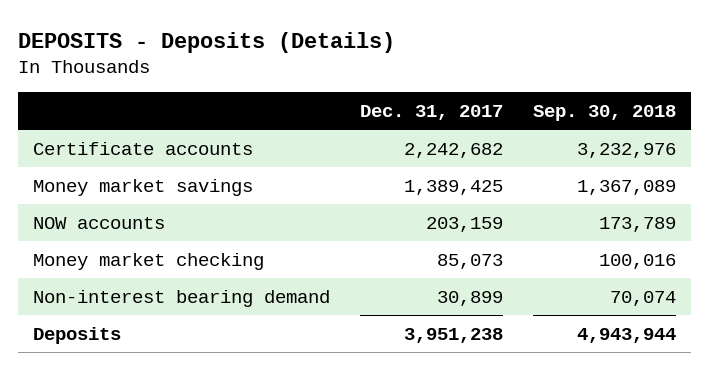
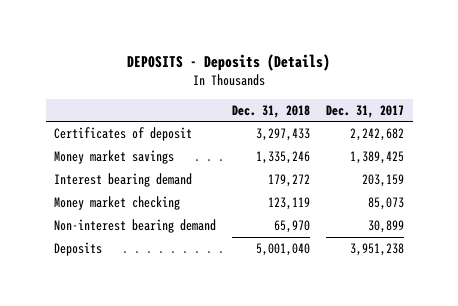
[533,105,677,122] Sep. 30, 2018 -> none
none -> [232,104,311,118] Dec. 31, 2018
[33,141,254,155] Certificate accounts -> [53,127,192,142] Certificates of deposit
[33,216,166,229] NOW accounts -> [53,173,192,188] Interest bearing demand

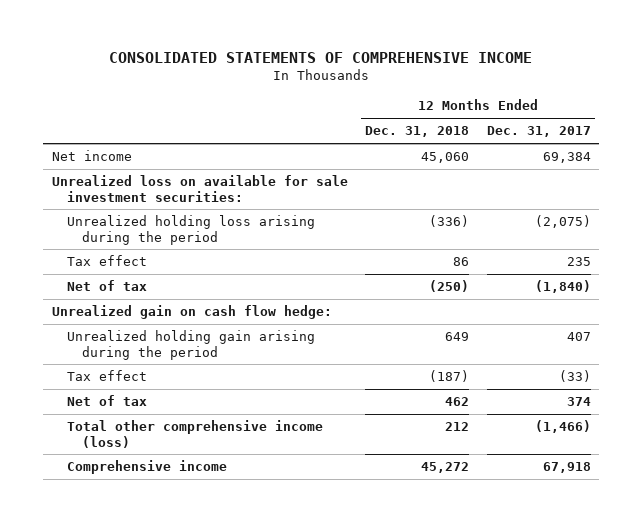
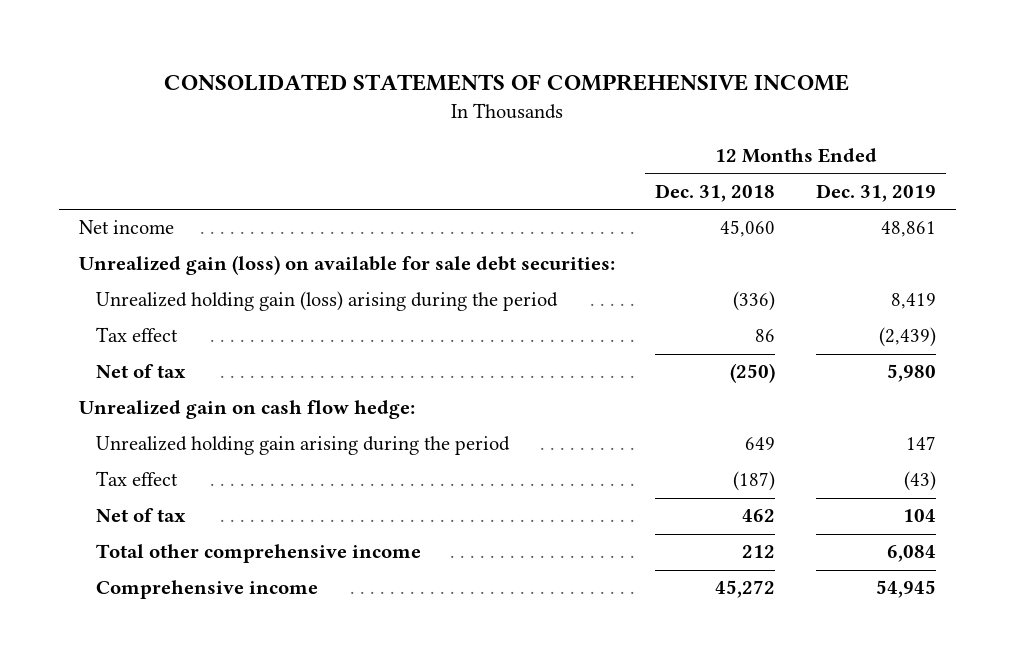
[486,126,591,138] Dec. 31, 2017 -> none
none -> [815,184,936,203] Dec. 31, 2019
[51,175,348,202] Unrealized loss on available for sale investment securities: -> [78,255,615,276] Unrealized gain (loss) on available for sale debt securities:
[67,215,316,245] Unrealized holding loss arising during the period -> [96,291,559,312] Unrealized holding gain (loss) arising during the period
[67,420,324,448] Total other comprehensive income (loss) -> [96,544,422,564] Total other comprehensive income

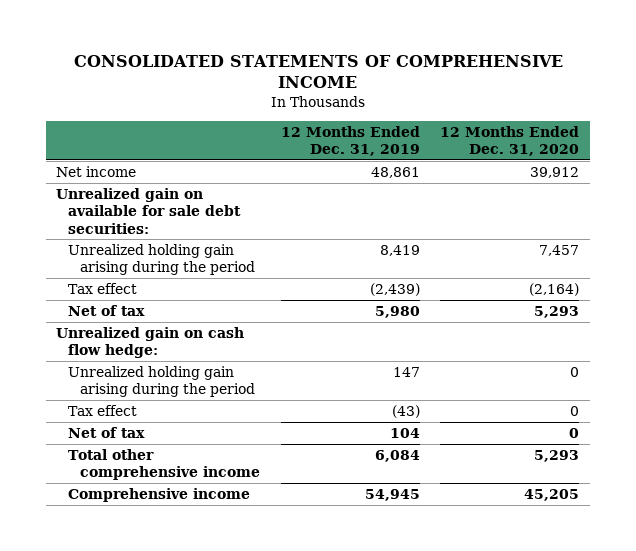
[655,184,776,203] Dec. 31, 2018 -> none
none -> [440,125,580,156] 12 Months Ended Dec. 31, 2020
[78,255,615,276] Unrealized gain (loss) on available for sale debt securities: -> [56,187,242,234] Unrealized gain on available for sale debt securities:
[96,291,559,312] Unrealized holding gain (loss) arising during the period -> [68,243,255,276] Unrealized holding gain arising during the period

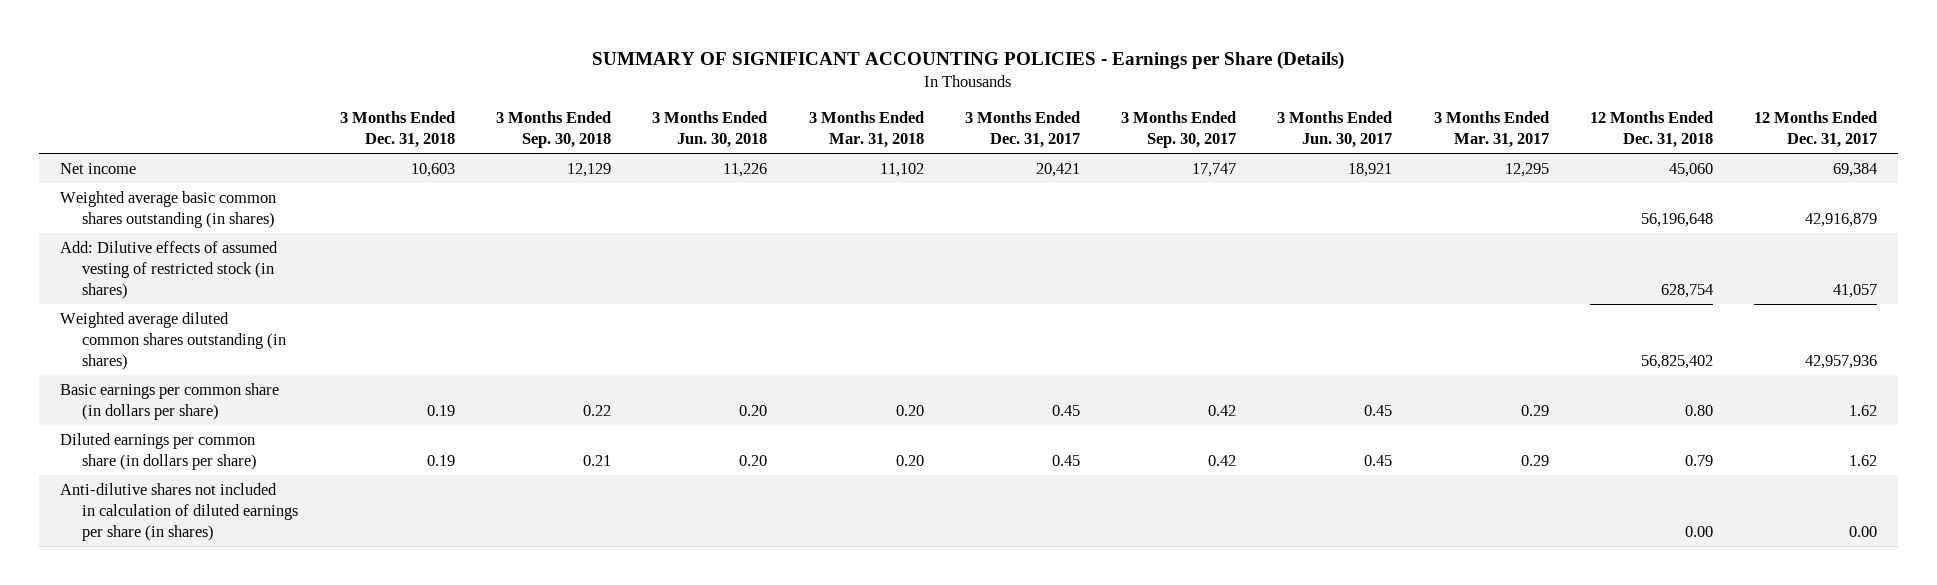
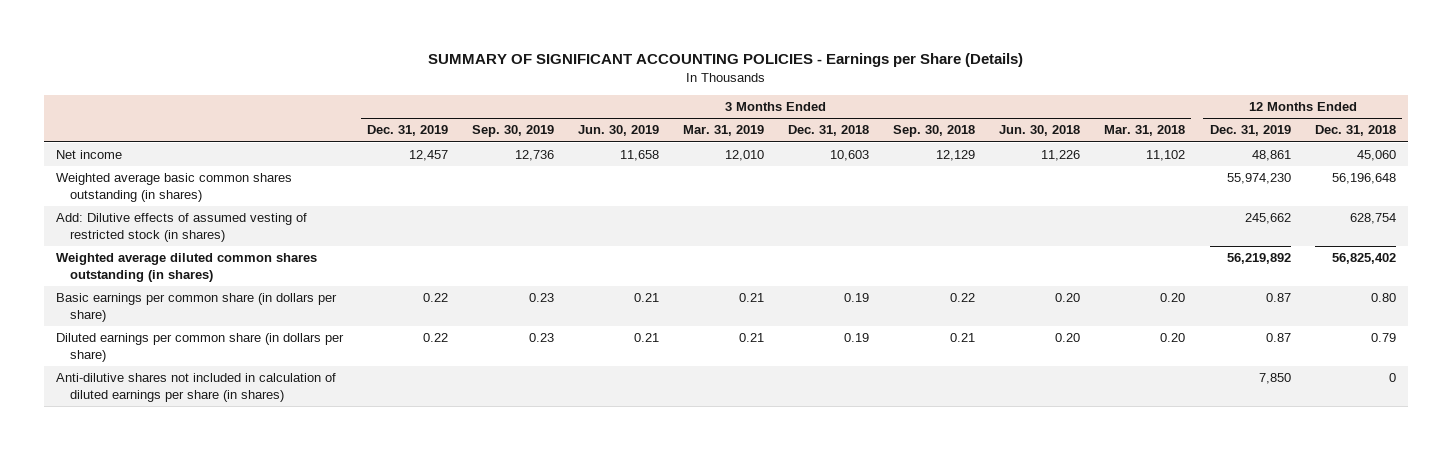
[964,110,1080,148] 3 Months Ended Dec. 31, 2017 -> none
[1121,110,1237,148] 3 Months Ended Sep. 30, 2017 -> none
[1277,110,1393,148] 3 Months Ended Jun. 30, 2017 -> none
[1433,110,1549,148] 3 Months Ended Mar. 31, 2017 -> none
[1754,110,1878,148] 12 Months Ended Dec. 31, 2017 -> none
none -> [366,125,448,137] Dec. 31, 2019
none -> [471,125,554,138] Sep. 30, 2019
none -> [578,125,660,137] Jun. 30, 2019
none -> [683,125,765,137] Mar. 31, 2019
none -> [1209,125,1291,137] Dec. 31, 2019
[1684,526,1713,538] 0.00 -> [1388,373,1396,383] 0

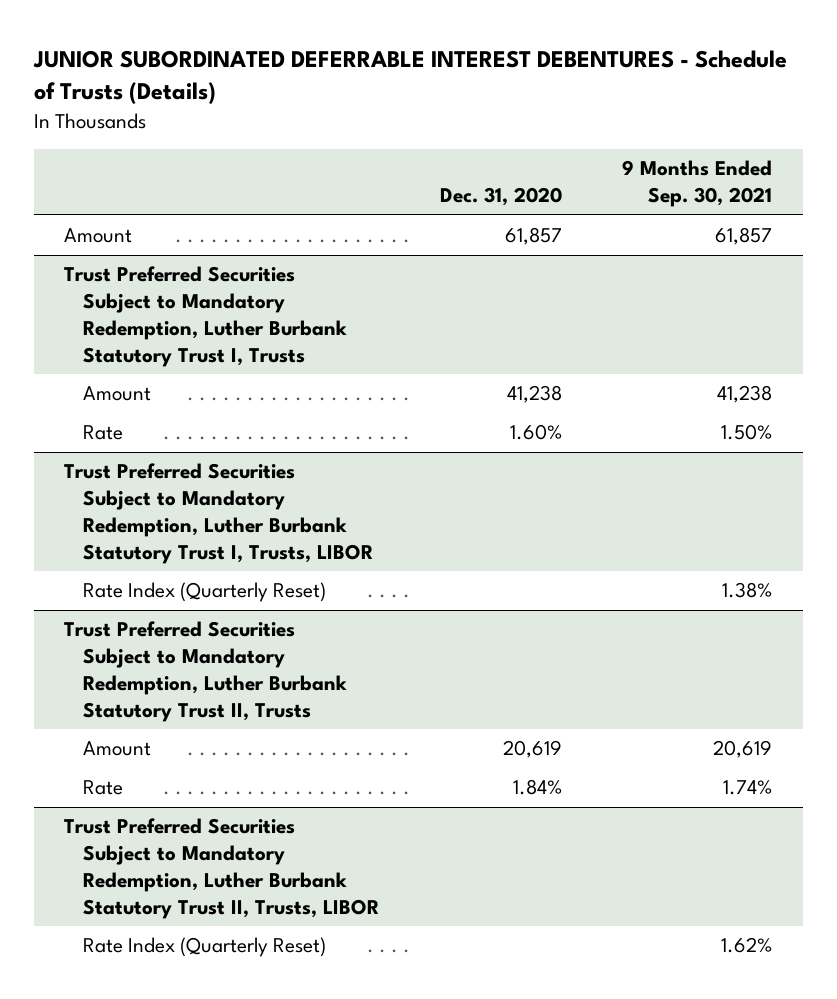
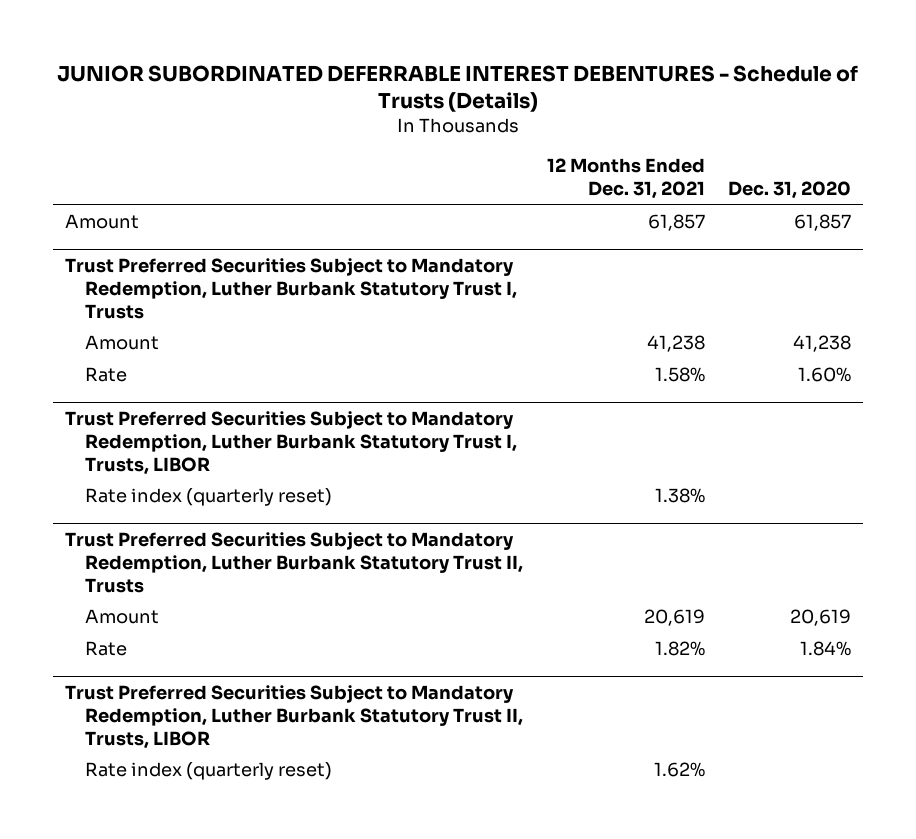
[622,160,773,208] 9 Months Ended Sep. 30, 2021 -> none
none -> [546,158,705,200] 12 Months Ended Dec. 31, 2021
[83,582,327,603] Rate Index (Quarterly Reset) -> [84,488,332,507] Rate index (quarterly reset)
[83,937,327,958] Rate Index (Quarterly Reset) -> [84,762,332,781] Rate index (quarterly reset)

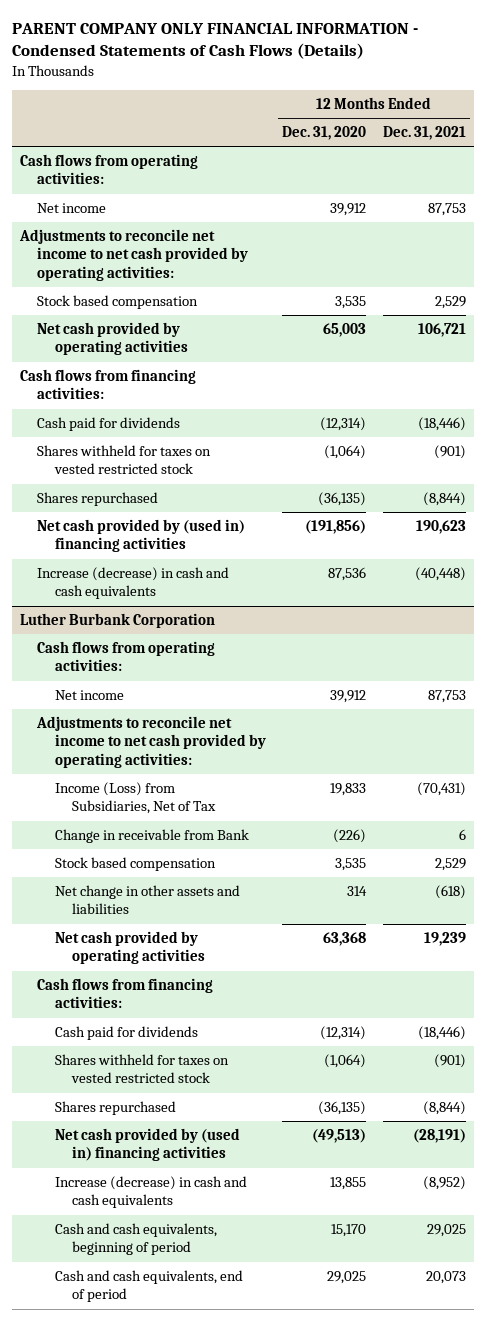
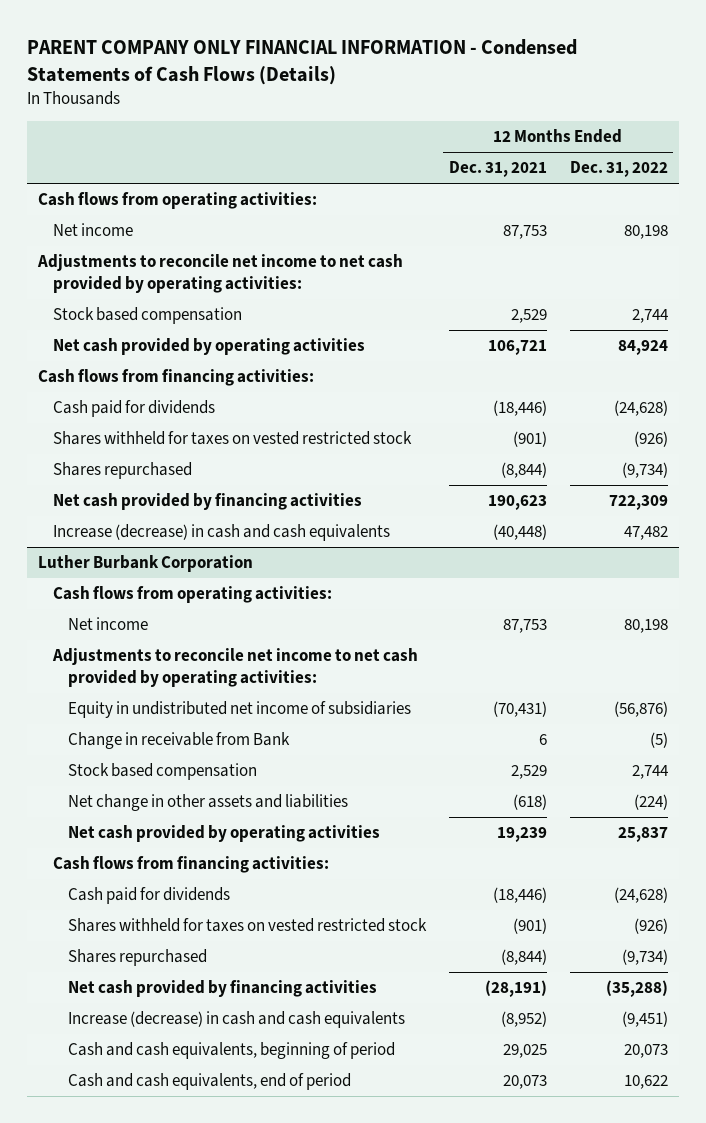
[282,125,367,140] Dec. 31, 2020 -> none
none -> [569,161,668,178] Dec. 31, 2022
[37,518,246,553] Net cash provided by (used in) financing activities -> [53,493,363,511] Net cash provided by financing activities
[54,781,216,815] Income (Loss) from Subsidiaries, Net of Tax -> [67,701,411,719] Equity in undistributed net income of subsidiaries
[54,1127,240,1162] Net cash provided by (used in) financing activities -> [67,980,377,998] Net cash provided by financing activities

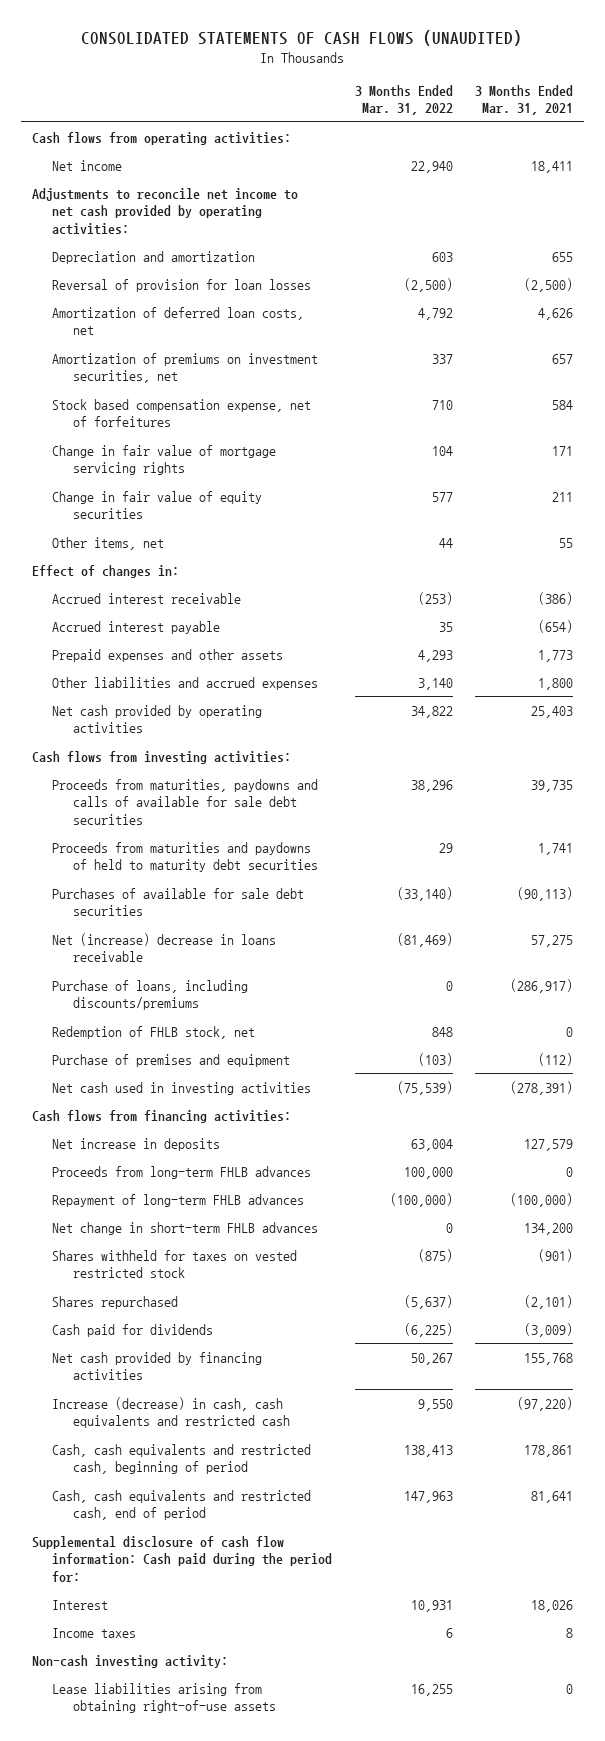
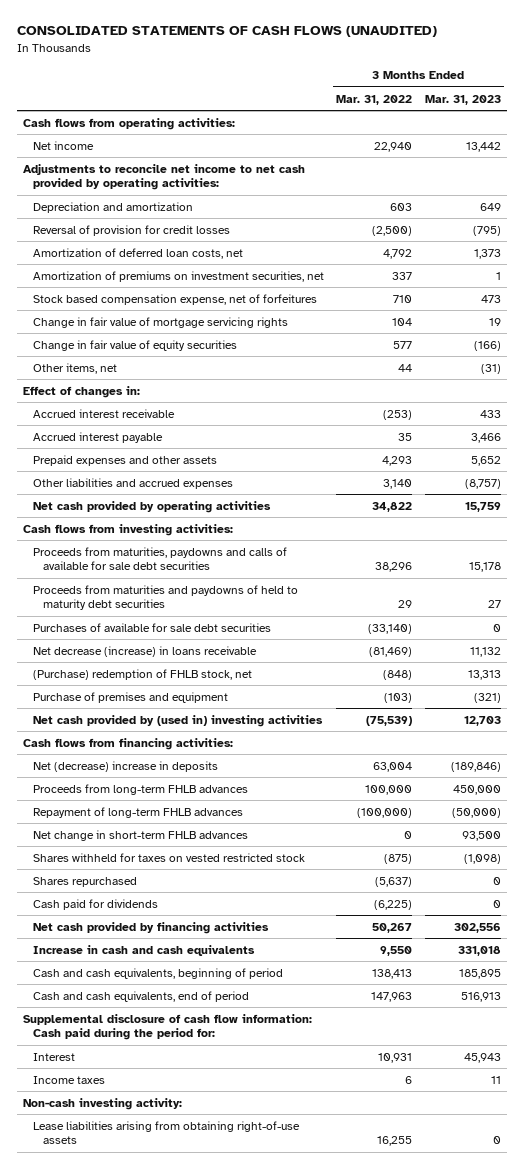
[474,84,573,116] 3 Months Ended Mar. 31, 2021 -> none
none -> [424,94,501,105] Mar. 31, 2023
[52,278,312,292] Reversal of provision for loan losses -> [32,224,230,236] Reversal of provision for credit losses
[52,979,249,1011] Purchase of loans, including discounts/premiums -> none
[52,932,277,963] Net (increase) decrease in loans receivable -> [32,645,257,657] Net decrease (increase) in loans receivable
[52,1025,256,1039] Redemption of FHLB stock, net -> [32,668,252,680] (Purchase) redemption of FHLB stock, net
[431,1026,453,1037] 848 -> [383,669,413,680] (848)
[52,1081,312,1095] Net cash used in investing activities -> [32,714,323,727] Net cash provided by (used in) investing activities
[52,1137,221,1151] Net increase in deposits -> [32,760,218,772] Net (decrease) increase in deposits
[52,1396,290,1429] Increase (decrease) in cash, cash equivalents and restricted cash -> [32,944,255,956] Increase in cash and cash equivalents
[52,1443,312,1475] Cash, cash equivalents and restricted cash, beginning of period -> [32,967,283,979] Cash and cash equivalents, beginning of period
[52,1489,312,1521] Cash, cash equivalents and restricted cash, end of period -> [32,990,249,1002] Cash and cash equivalents, end of period

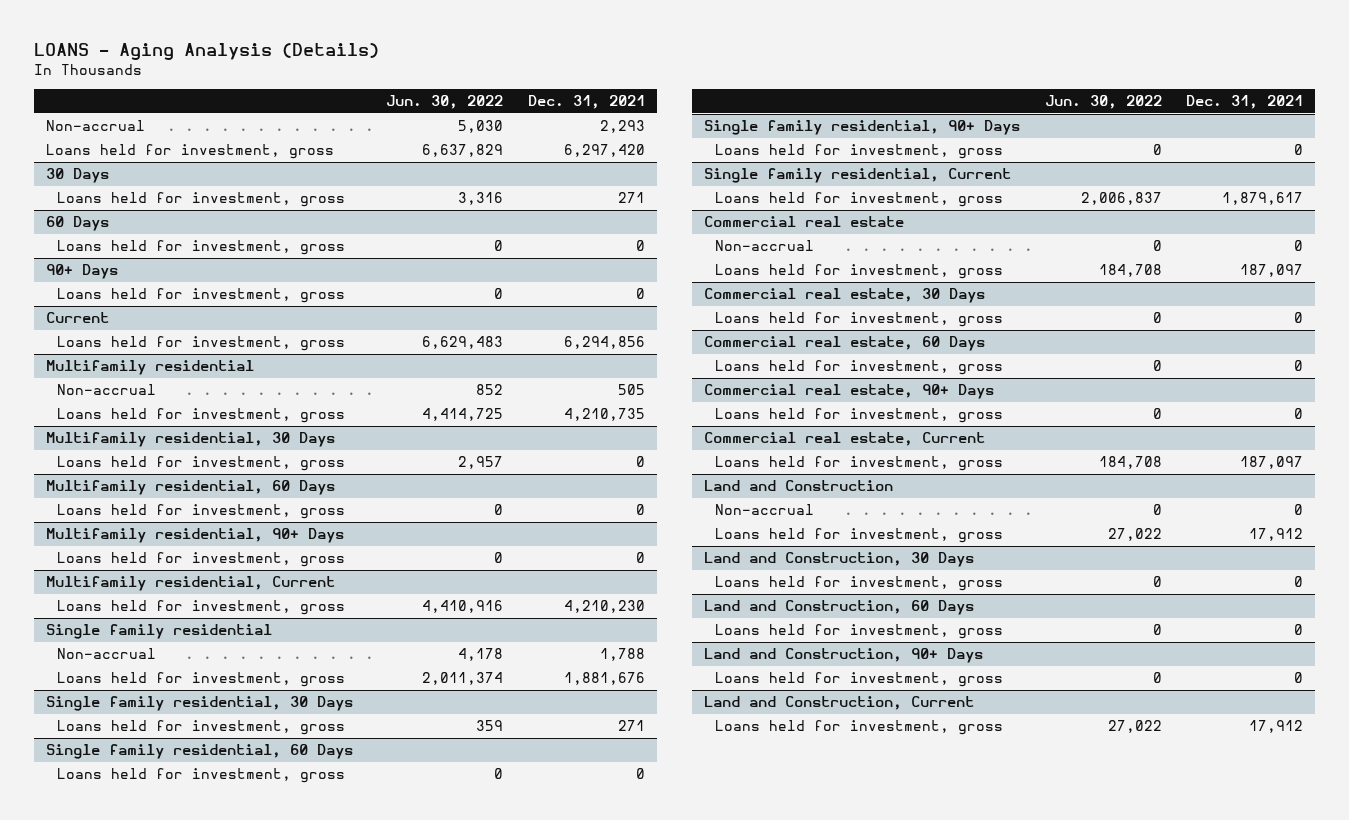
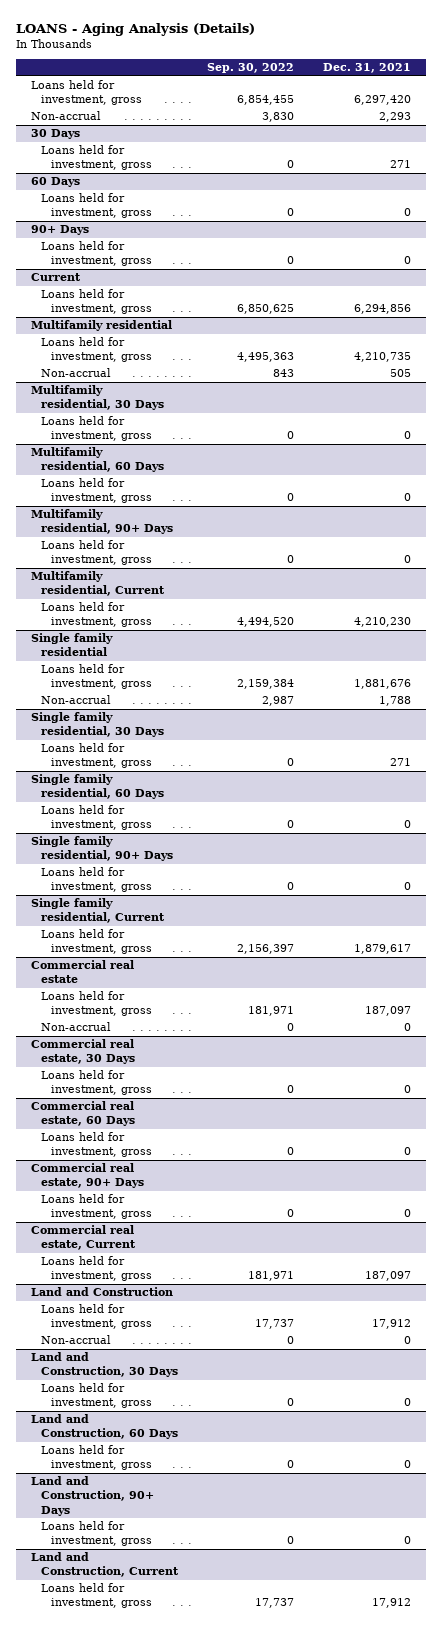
[386,95,504,110] Jun. 30, 2022 -> none
none -> [206,63,294,74] Sep. 30, 2022
[45,120,145,132] Non-accrual -> [30,111,101,121] Non-accrual
[56,384,156,396] Non-accrual -> [40,368,111,378] Non-accrual
[56,648,156,660] Non-accrual -> [40,695,111,705] Non-accrual
[715,240,815,252] Non-accrual -> [40,1022,111,1032] Non-accrual
[715,504,815,516] Non-accrual -> [40,1335,111,1345] Non-accrual

